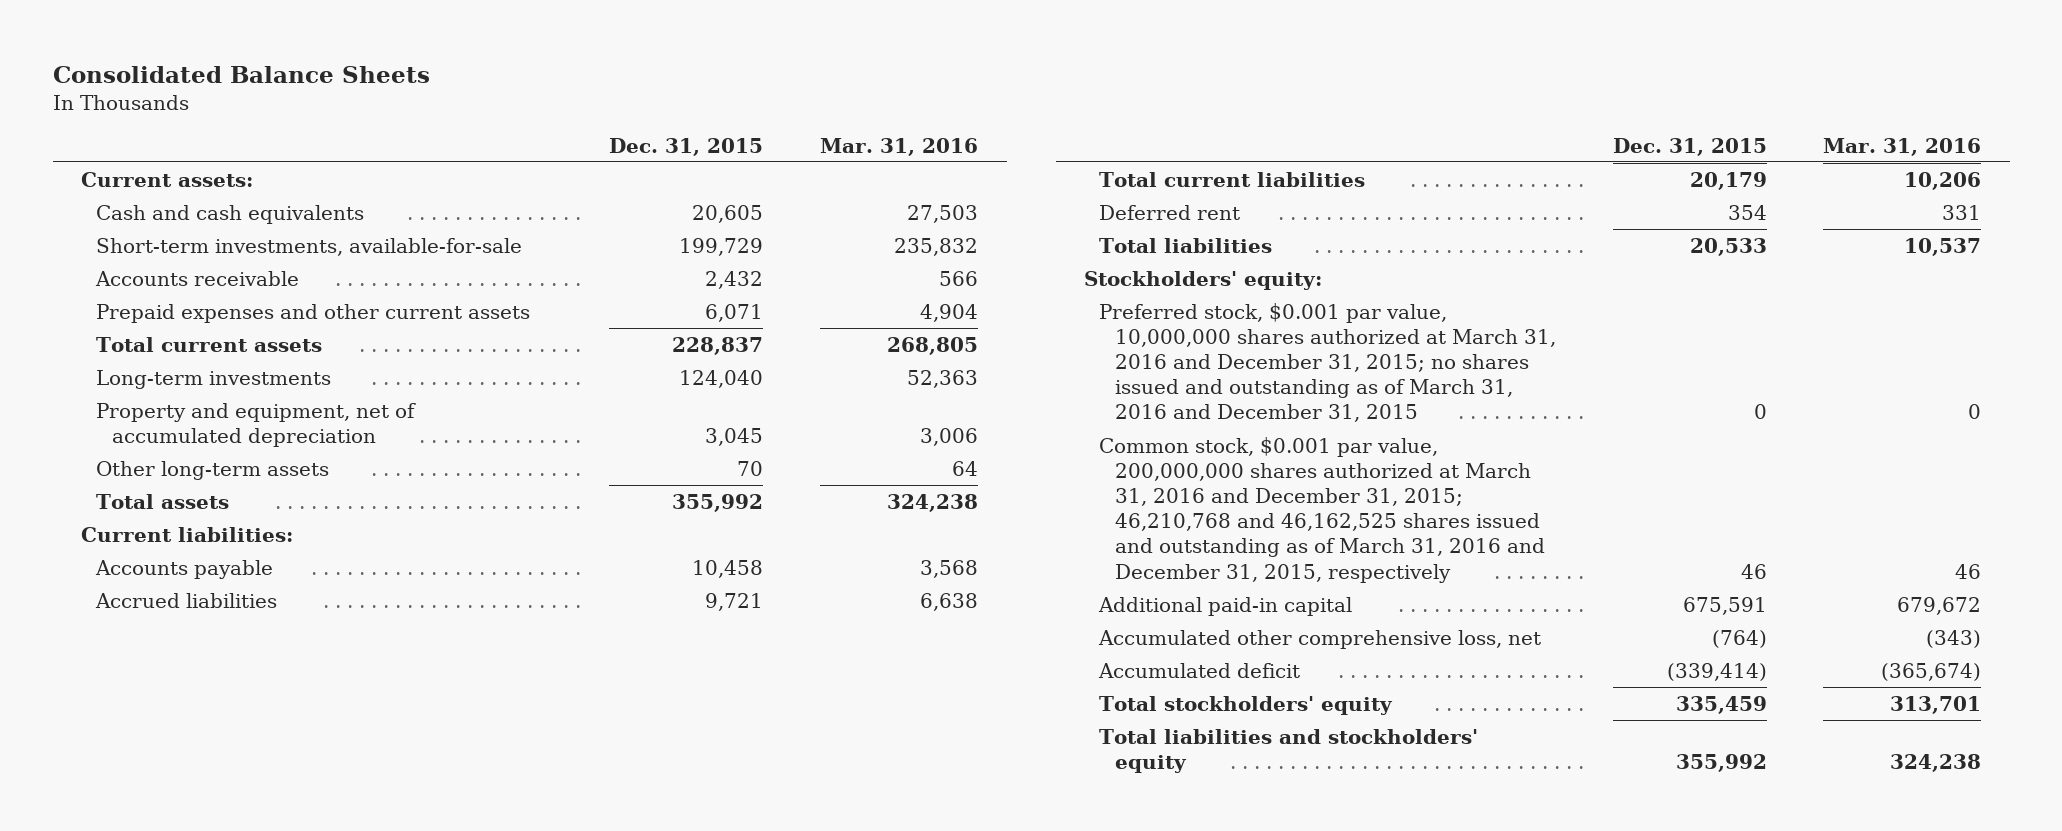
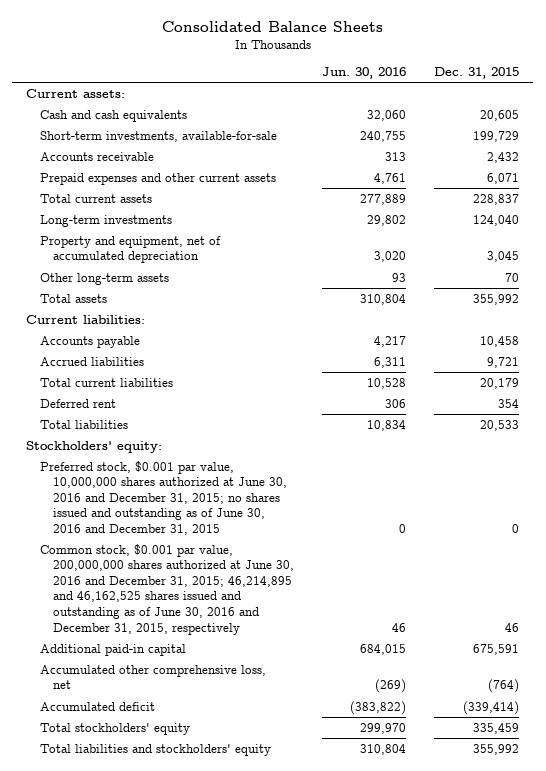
[820,137,979,156] Mar. 31, 2016 -> none
none -> [322,67,407,80] Jun. 30, 2016
[1099,302,1556,423] Preferred stock, $0.001 par value, 10,000,000 shares authorized at March 31, 2016 and December 31, 2015; no shares issued and outstanding as of March 31, 2016 and December 31, 2015 -> [39,460,288,535] Preferred stock, $0.001 par value, 10,000,000 shares authorized at June 30, 2016 and December 31, 2015; no shares issued and outstanding as of June 30, 2016 and December 31, 2015
[1099,436,1545,583] Common stock, $0.001 par value, 200,000,000 shares authorized at March 31, 2016 and December 31, 2015; 46,210,768 and 46,162,525 shares issued and outstanding as of March 31, 2016 and December 31, 2015, respectively -> [39,543,295,635] Common stock, $0.001 par value, 200,000,000 shares authorized at June 30, 2016 and December 31, 2015; 46,214,895 and 46,162,525 shares issued and outstanding as of June 30, 2016 and December 31, 2015, respectively

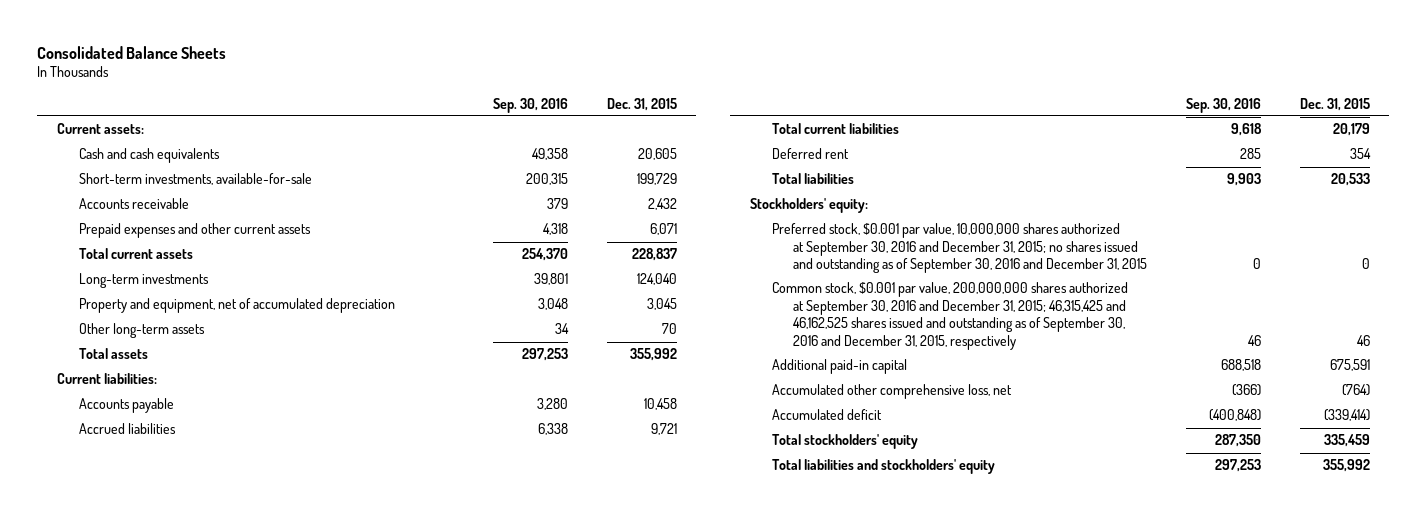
[322,67,407,80] Jun. 30, 2016 -> none
none -> [493,97,569,113] Sep. 30, 2016
[39,460,288,535] Preferred stock, $0.001 par value, 10,000,000 shares authorized at June 30, 2016 and December 31, 2015; no shares issued and outstanding as of June 30, 2016 and December 31, 2015 -> [771,223,1148,274] Preferred stock, $0.001 par value, 10,000,000 shares authorized at September 30, 2016 and December 31, 2015; no shares issued and outstanding as of September 30, 2016 and December 31, 2015
[39,543,295,635] Common stock, $0.001 par value, 200,000,000 shares authorized at June 30, 2016 and December 31, 2015; 46,214,895 and 46,162,525 shares issued and outstanding as of June 30, 2016 and December 31, 2015, respectively -> [771,282,1128,350] Common stock, $0.001 par value, 200,000,000 shares authorized at September 30, 2016 and December 31, 2015; 46,315,425 and 46,162,525 shares issued and outstanding as of September 30, 2016 and December 31, 2015, respectively

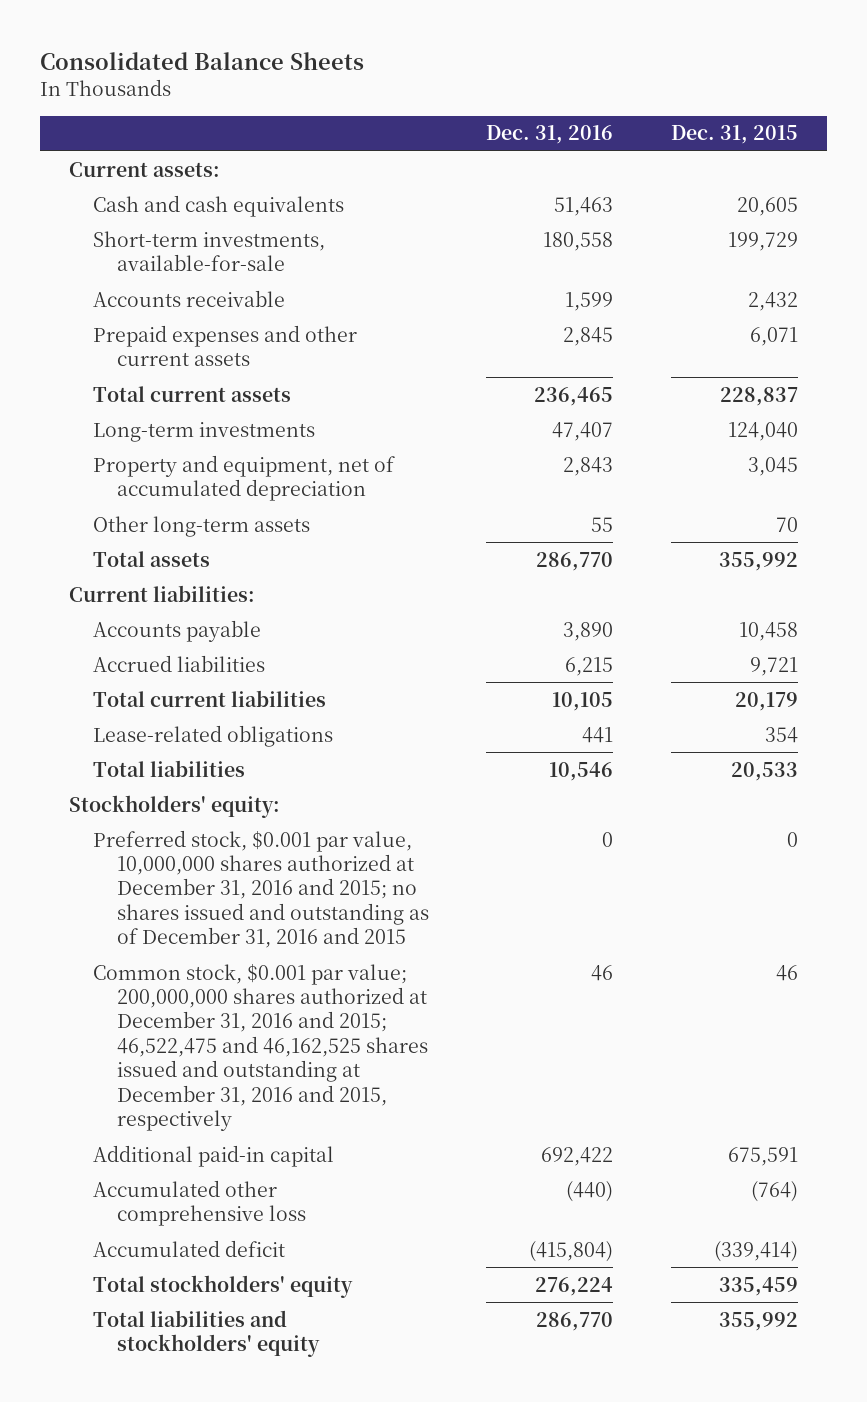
[493,97,569,113] Sep. 30, 2016 -> none
none -> [486,125,614,145] Dec. 31, 2016
[771,148,849,160] Deferred rent -> [92,724,333,747] Lease-related obligations
[771,223,1148,274] Preferred stock, $0.001 par value, 10,000,000 shares authorized at September 30, 2016 and December 31, 2015; no shares issued and outstanding as of September 30, 2016 and December 31, 2015 -> [92,829,429,949] Preferred stock, $0.001 par value, 10,000,000 shares authorized at December 31, 2016 and 2015; no shares issued and outstanding as of December 31, 2016 and 2015
[771,282,1128,350] Common stock, $0.001 par value, 200,000,000 shares authorized at September 30, 2016 and December 31, 2015; 46,315,425 and 46,162,525 shares issued and outstanding as of September 30, 2016 and December 31, 2015, respectively -> [92,963,428,1132] Common stock, $0.001 par value; 200,000,000 shares authorized at December 31, 2016 and 2015; 46,522,475 and 46,162,525 shares issued and outstanding at December 31, 2016 and 2015, respectively
[771,384,1012,400] Accumulated other comprehensive loss, net -> [92,1179,306,1227] Accumulated other comprehensive loss

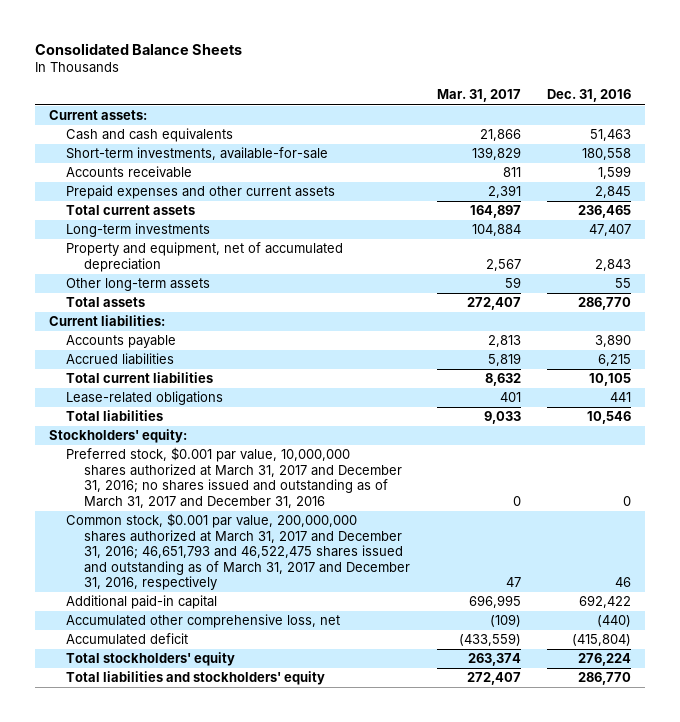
[670,125,798,145] Dec. 31, 2015 -> none
none -> [436,89,521,103] Mar. 31, 2017
[92,829,429,949] Preferred stock, $0.001 par value, 10,000,000 shares authorized at December 31, 2016 and 2015; no shares issued and outstanding as of December 31, 2016 and 2015 -> [66,447,402,508] Preferred stock, $0.001 par value, 10,000,000 shares authorized at March 31, 2017 and December 31, 2016; no shares issued and outstanding as of March 31, 2017 and December 31, 2016
[92,963,428,1132] Common stock, $0.001 par value; 200,000,000 shares authorized at December 31, 2016 and 2015; 46,522,475 and 46,162,525 shares issued and outstanding at December 31, 2016 and 2015, respectively -> [66,513,410,590] Common stock, $0.001 par value, 200,000,000 shares authorized at March 31, 2017 and December 31, 2016; 46,651,793 and 46,522,475 shares issued and outstanding as of March 31, 2017 and December 31, 2016, respectively
[92,1179,306,1227] Accumulated other comprehensive loss -> [66,614,341,629] Accumulated other comprehensive loss, net

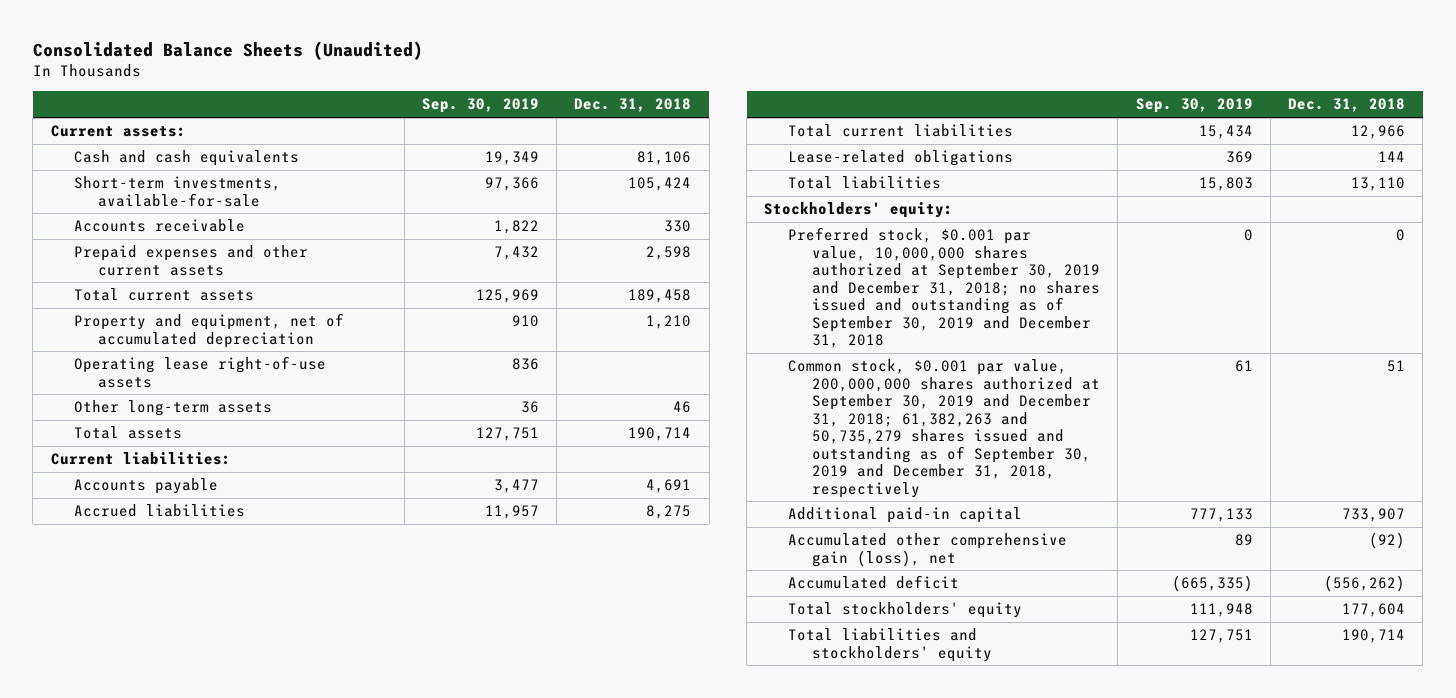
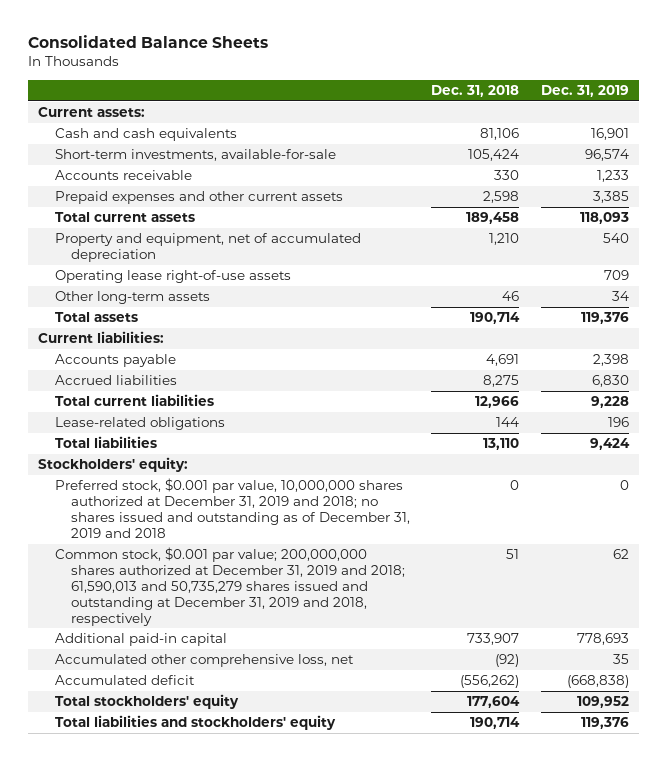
[32,41,423,61] Consolidated Balance Sheets (Unaudited) -> [27,35,268,49] Consolidated Balance Sheets
[421,98,539,114] Sep. 30, 2019 -> none
none -> [540,84,629,97] Dec. 31, 2019
[788,227,1101,349] Preferred stock, $0.001 par value, 10,000,000 shares authorized at September 30, 2019 and December 31, 2018; no shares issued and outstanding as of September 30, 2019 and December 31, 2018 -> [54,478,411,538] Preferred stock, $0.001 par value, 10,000,000 shares authorized at December 31, 2019 and 2018; no shares issued and outstanding as of December 31, 2019 and 2018
[788,359,1101,498] Common stock, $0.001 par value, 200,000,000 shares authorized at September 30, 2019 and December 31, 2018; 61,382,263 and 50,735,279 shares issued and outstanding as of September 30, 2019 and December 31, 2018, respectively -> [54,547,406,626] Common stock, $0.001 par value; 200,000,000 shares authorized at December 31, 2019 and 2018; 61,590,013 and 50,735,279 shares issued and outstanding at December 31, 2019 and 2018, respectively
[788,533,1068,567] Accumulated other comprehensive gain (loss), net -> [54,654,354,668] Accumulated other comprehensive loss, net

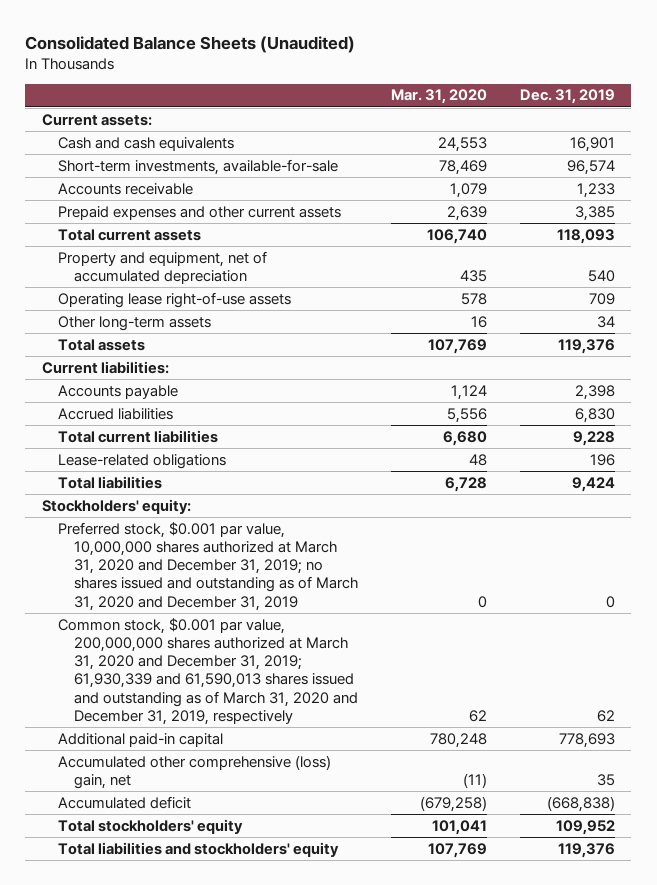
[27,35,268,49] Consolidated Balance Sheets -> [25,35,356,53] Consolidated Balance Sheets (Unaudited)
[431,84,520,97] Dec. 31, 2018 -> none
none -> [390,89,487,105] Mar. 31, 2020
[54,478,411,538] Preferred stock, $0.001 par value, 10,000,000 shares authorized at December 31, 2019 and 2018; no shares issued and outstanding as of December 31, 2019 and 2018 -> [57,521,358,611] Preferred stock, $0.001 par value, 10,000,000 shares authorized at March 31, 2020 and December 31, 2019; no shares issued and outstanding as of March 31, 2020 and December 31, 2019
[54,547,406,626] Common stock, $0.001 par value; 200,000,000 shares authorized at December 31, 2019 and 2018; 61,590,013 and 50,735,279 shares issued and outstanding at December 31, 2019 and 2018, respectively -> [57,617,358,725] Common stock, $0.001 par value, 200,000,000 shares authorized at March 31, 2020 and December 31, 2019; 61,930,339 and 61,590,013 shares issued and outstanding as of March 31, 2020 and December 31, 2019, respectively
[54,654,354,668] Accumulated other comprehensive loss, net -> [57,754,331,789] Accumulated other comprehensive (loss) gain, net

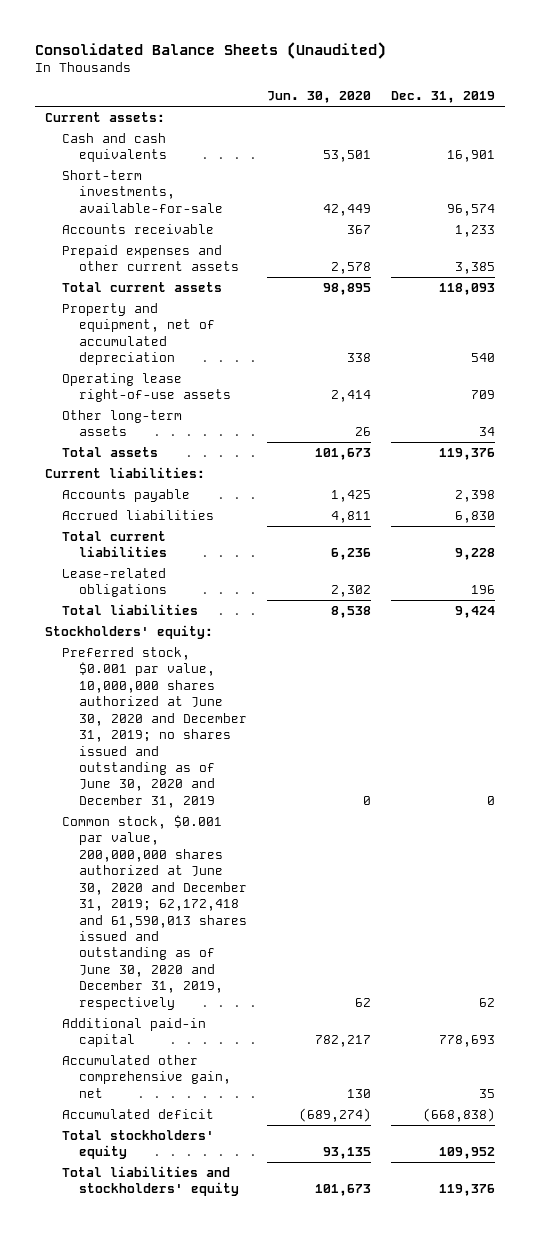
[390,89,487,105] Mar. 31, 2020 -> none
none -> [266,91,371,104] Jun. 30, 2020
[57,521,358,611] Preferred stock, $0.001 par value, 10,000,000 shares authorized at March 31, 2020 and December 31, 2019; no shares issued and outstanding as of March 31, 2020 and December 31, 2019 -> [62,646,248,808] Preferred stock, $0.001 par value, 10,000,000 shares authorized at June 30, 2020 and December 31, 2019; no shares issued and outstanding as of June 30, 2020 and December 31, 2019
[57,617,358,725] Common stock, $0.001 par value, 200,000,000 shares authorized at March 31, 2020 and December 31, 2019; 61,930,339 and 61,590,013 shares issued and outstanding as of March 31, 2020 and December 31, 2019, respectively -> [62,814,248,1010] Common stock, $0.001 par value, 200,000,000 shares authorized at June 30, 2020 and December 31, 2019; 62,172,418 and 61,590,013 shares issued and outstanding as of June 30, 2020 and December 31, 2019, respectively
[57,754,331,789] Accumulated other comprehensive (loss) gain, net -> [62,1054,232,1098] Accumulated other comprehensive gain, net

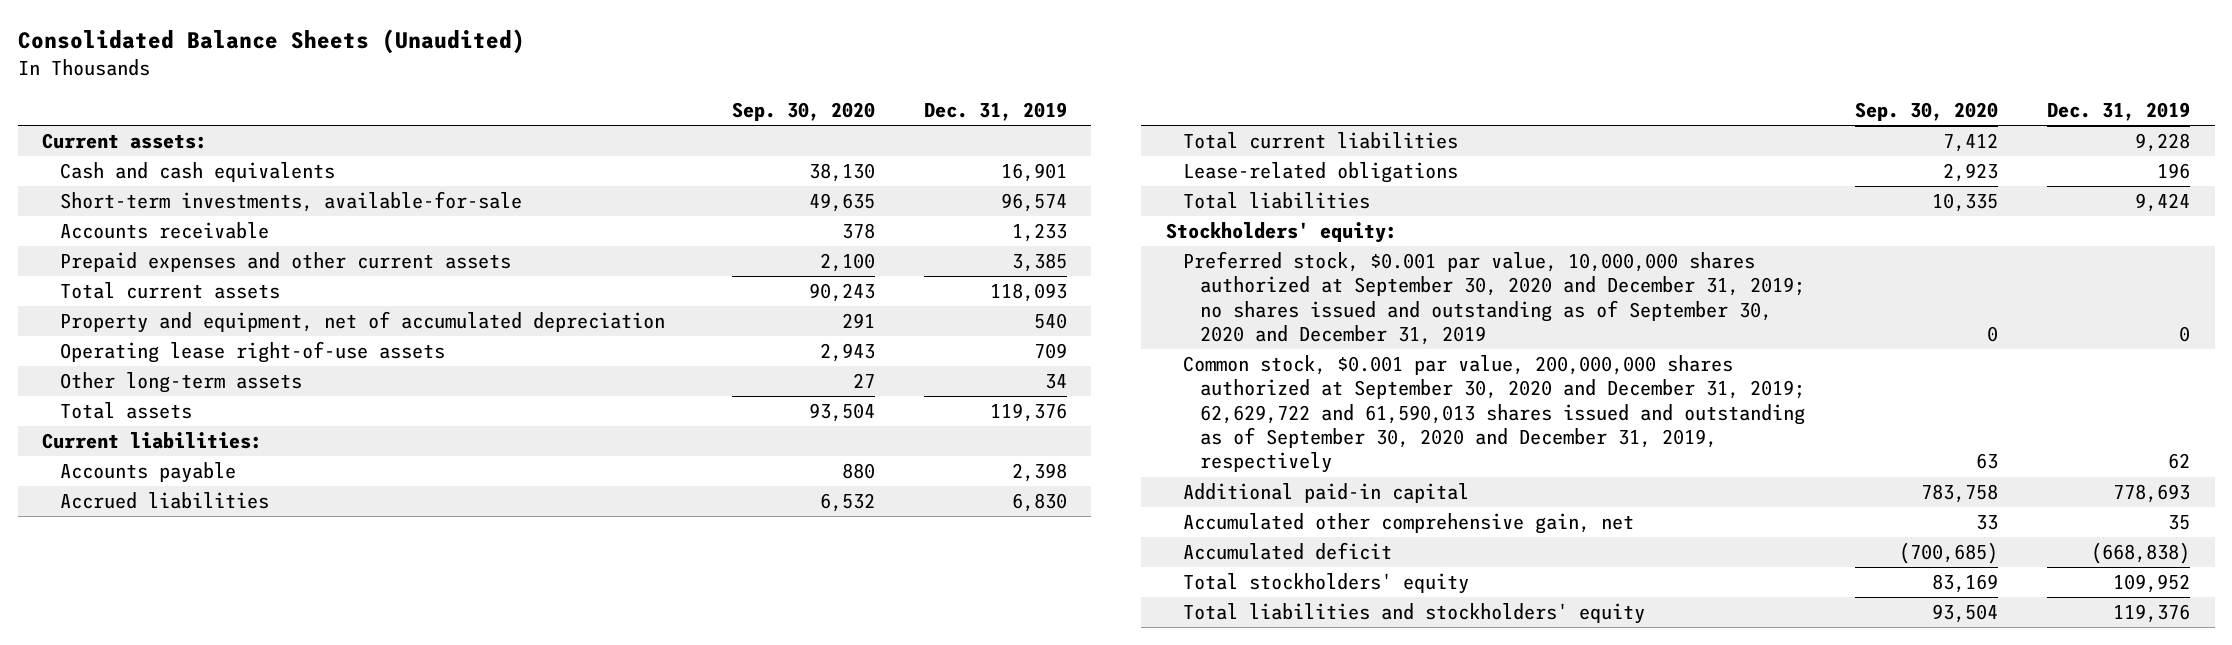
[266,91,371,104] Jun. 30, 2020 -> none
none -> [731,101,875,121] Sep. 30, 2020
[62,646,248,808] Preferred stock, $0.001 par value, 10,000,000 shares authorized at June 30, 2020 and December 31, 2019; no shares issued and outstanding as of June 30, 2020 and December 31, 2019 -> [1182,251,1806,346] Preferred stock, $0.001 par value, 10,000,000 shares authorized at September 30, 2020 and December 31, 2019; no shares issued and outstanding as of September 30, 2020 and December 31, 2019
[62,814,248,1010] Common stock, $0.001 par value, 200,000,000 shares authorized at June 30, 2020 and December 31, 2019; 62,172,418 and 61,590,013 shares issued and outstanding as of June 30, 2020 and December 31, 2019, respectively -> [1182,355,1806,474] Common stock, $0.001 par value, 200,000,000 shares authorized at September 30, 2020 and December 31, 2019; 62,629,722 and 61,590,013 shares issued and outstanding as of September 30, 2020 and December 31, 2019, respectively

